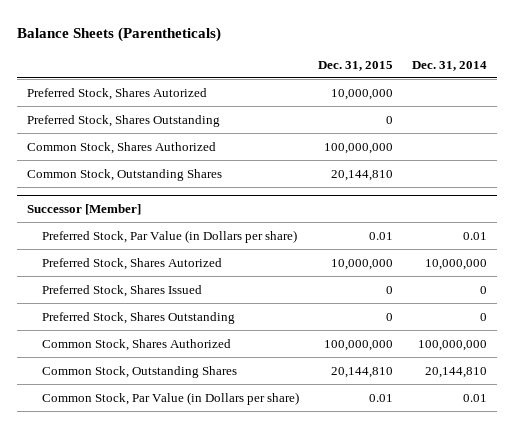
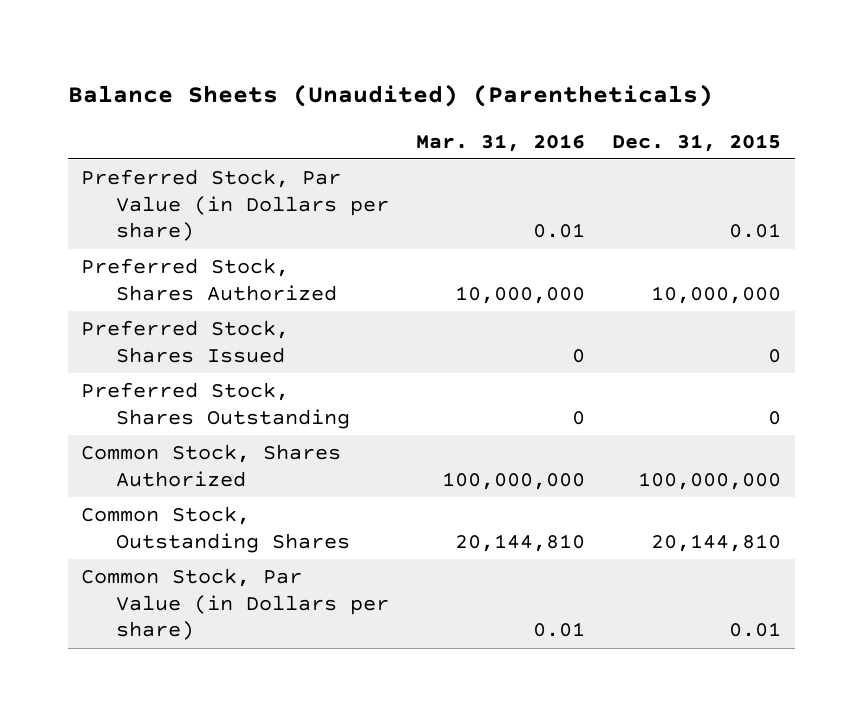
[17,26,222,42] Balance Sheets (Parentheticals) -> [67,83,713,107] Balance Sheets (Unaudited) (Parentheticals)
[412,60,488,71] Dec. 31, 2014 -> none
none -> [415,133,585,152] Mar. 31, 2016
[26,87,207,100] Preferred Stock, Shares Autorized -> none
[26,114,220,127] Preferred Stock, Shares Outstanding -> none
[26,141,216,154] Common Stock, Shares Authorized -> none
[26,168,222,181] Common Stock, Outstanding Shares -> none
[26,203,141,215] Successor [Member] -> none
[41,257,222,270] Preferred Stock, Shares Autorized -> [81,258,337,301] Preferred Stock, Shares Authorized

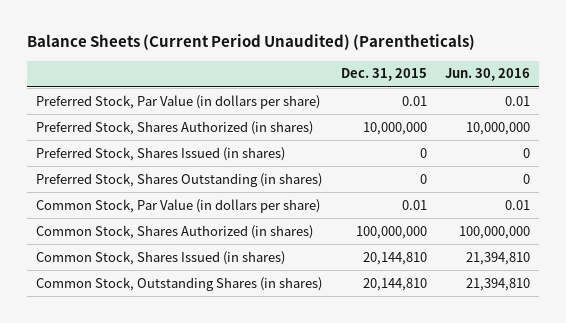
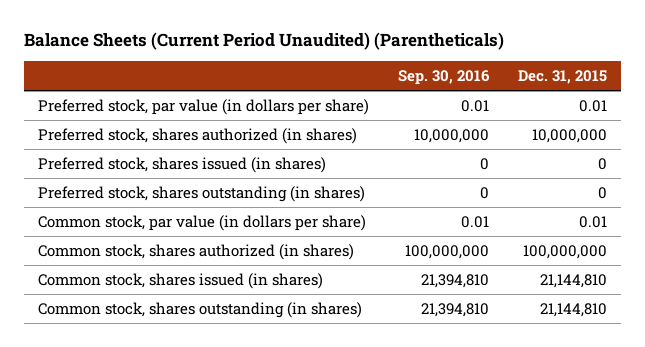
[444,68,530,82] Jun. 30, 2016 -> none
none -> [398,70,491,86] Sep. 30, 2016
[36,94,321,109] Preferred Stock, Par Value (in dollars per share) -> [38,98,370,115] Preferred stock, par value (in dollars per share)
[36,120,314,135] Preferred Stock, Shares Authorized (in shares) -> [38,127,358,144] Preferred stock, shares authorized (in shares)
[36,146,286,161] Preferred Stock, Shares Issued (in shares) -> [38,156,327,173] Preferred stock, shares issued (in shares)
[36,172,323,187] Preferred Stock, Shares Outstanding (in shares) -> [38,185,366,202] Preferred stock, shares outstanding (in shares)
[36,198,321,213] Common Stock, Par Value (in dollars per share) -> [38,214,367,231] Common stock, par value (in dollars per share)
[36,224,314,239] Common Stock, Shares Authorized (in shares) -> [38,243,355,260] Common stock, shares authorized (in shares)
[36,250,286,265] Common Stock, Shares Issued (in shares) -> [38,272,324,289] Common stock, shares issued (in shares)
[362,251,427,265] 20,144,810 -> [539,273,607,288] 21,144,810
[36,276,323,291] Common Stock, Outstanding Shares (in shares) -> [38,301,363,318] Common stock, shares outstanding (in shares)
[362,277,427,291] 20,144,810 -> [539,302,607,317] 21,144,810

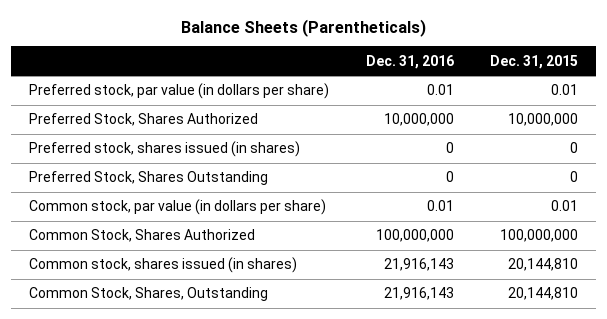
[23,32,504,51] Balance Sheets (Current Period Unaudited) (Parentheticals) -> [180,18,426,37] Balance Sheets (Parentheticals)
[398,70,491,86] Sep. 30, 2016 -> none
none -> [365,54,454,69] Dec. 31, 2016
[38,127,358,144] Preferred stock, shares authorized (in shares) -> [29,113,259,127] Preferred Stock, Shares Authorized
[38,185,366,202] Preferred stock, shares outstanding (in shares) -> [29,171,269,186] Preferred Stock, Shares Outstanding
[38,243,355,260] Common stock, shares authorized (in shares) -> [29,229,256,243] Common Stock, Shares Authorized
[539,273,607,288] 21,144,810 -> [507,258,578,272] 20,144,810
[38,301,363,318] Common stock, shares outstanding (in shares) -> [29,287,269,302] Common Stock, Shares, Outstanding
[539,302,607,317] 21,144,810 -> [507,287,578,301] 20,144,810

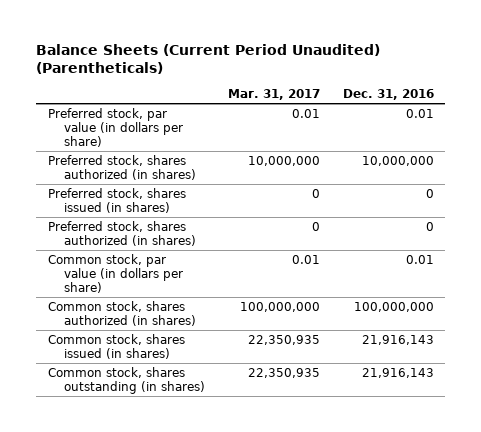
[180,18,426,37] Balance Sheets (Parentheticals) -> [36,43,381,75] Balance Sheets (Current Period Unaudited) (Parentheticals)
[489,54,578,69] Dec. 31, 2015 -> none
none -> [227,89,320,101] Mar. 31, 2017
[29,113,259,127] Preferred Stock, Shares Authorized -> [47,154,196,180] Preferred stock, shares authorized (in shares)
[29,171,269,186] Preferred Stock, Shares Outstanding -> [47,220,196,246] Preferred stock, shares authorized (in shares)
[29,229,256,243] Common Stock, Shares Authorized -> [47,300,196,326] Common stock, shares authorized (in shares)
[29,287,269,302] Common Stock, Shares, Outstanding -> [47,366,205,394] Common stock, shares outstanding (in shares)

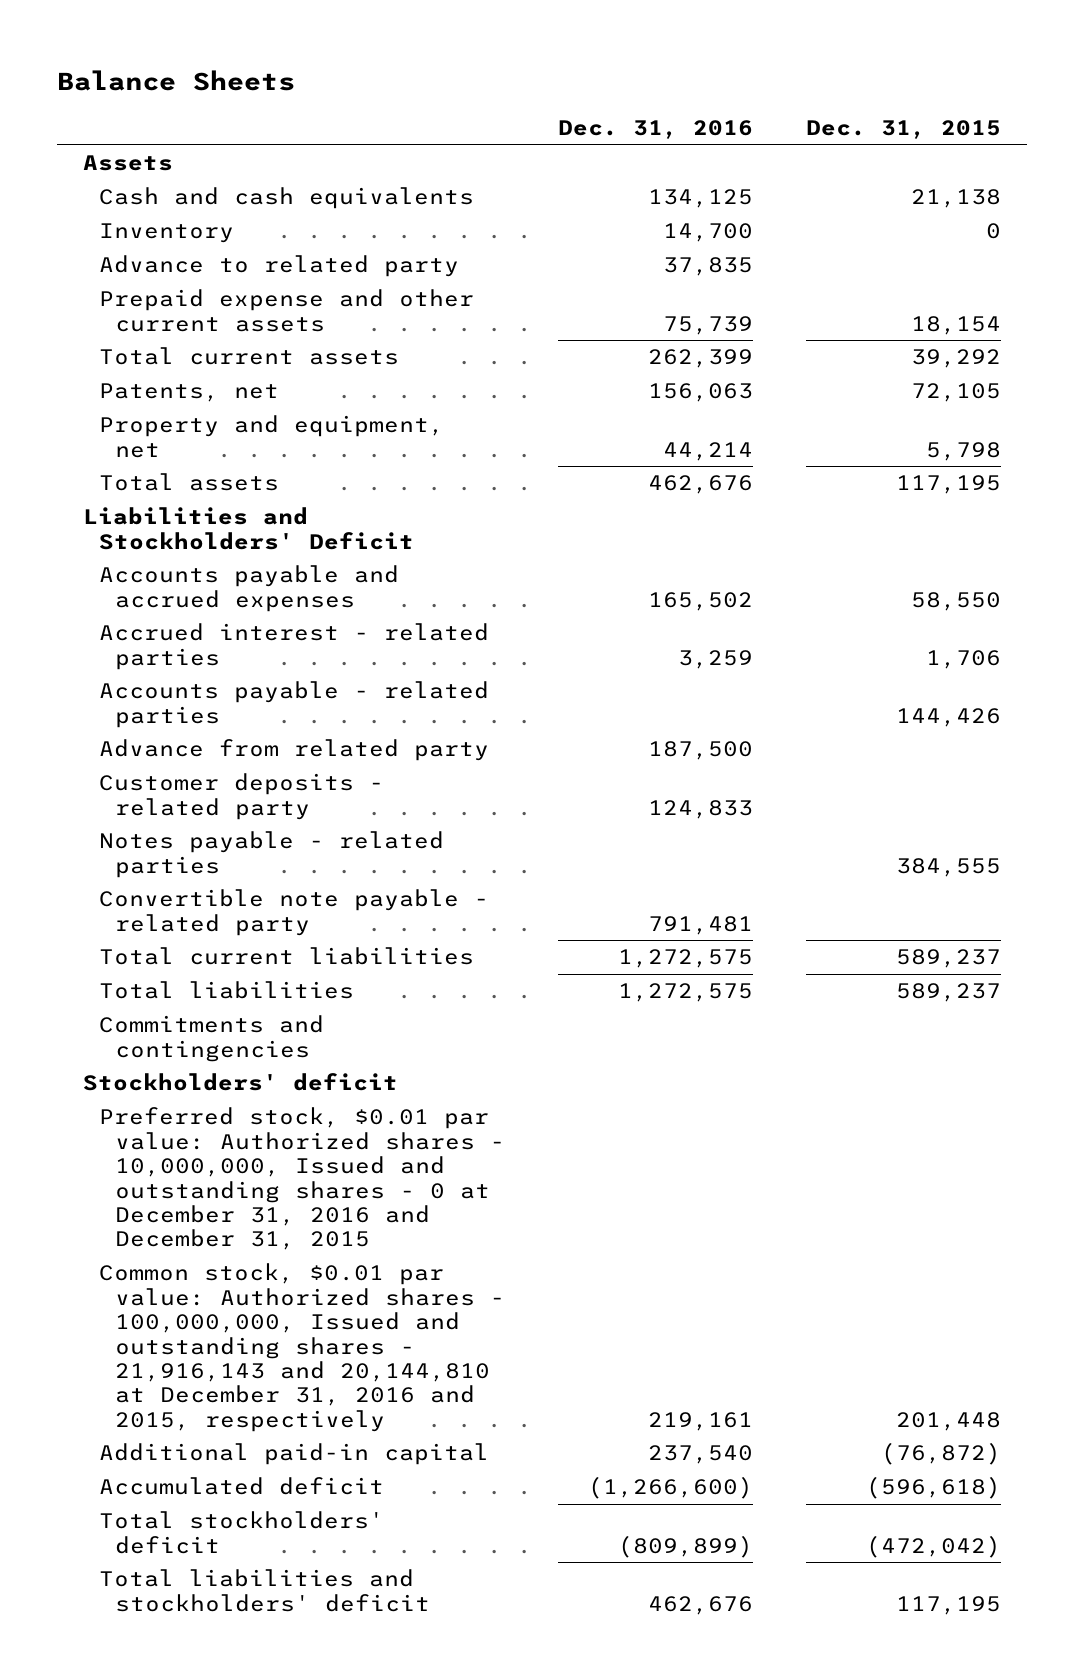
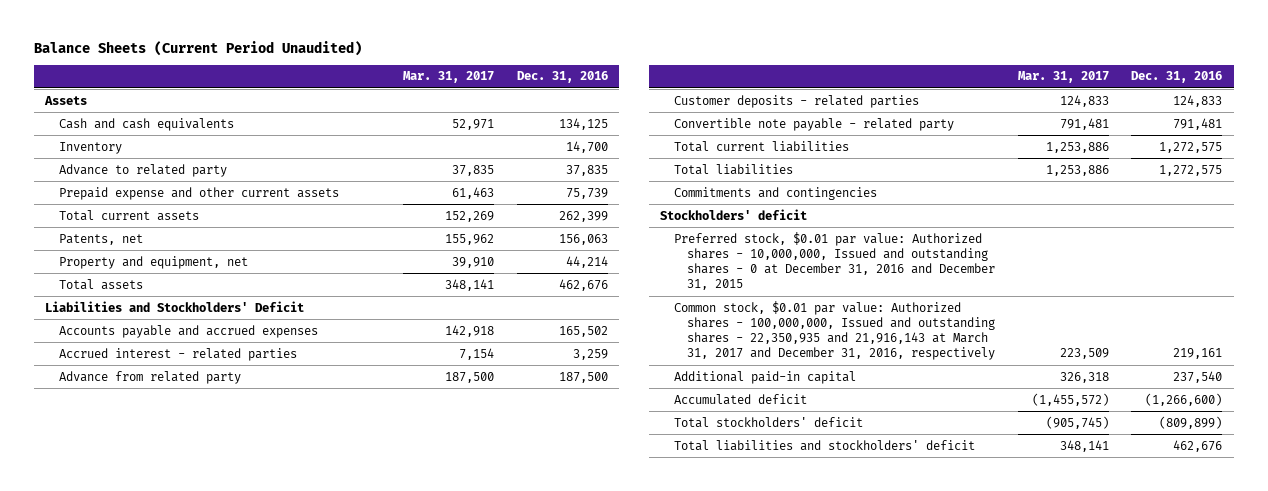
[56,69,295,91] Balance Sheets -> [34,40,363,56] Balance Sheets (Current Period Unaudited)
[806,120,1002,140] Dec. 31, 2015 -> none
none -> [403,71,495,84] Mar. 31, 2017
[99,681,490,728] Accounts payable - related parties -> none
[99,831,445,878] Notes payable - related parties -> none
[99,773,385,820] Customer deposits - related party -> [673,94,919,108] Customer deposits - related parties
[99,1263,506,1432] Common stock, $0.01 par value: Authorized shares - 100,000,000, Issued and outstanding shares - 21,916,143 and 20,144,810 at December 31, 2016 and 2015, respectively -> [673,300,996,361] Common stock, $0.01 par value: Authorized shares - 100,000,000, Issued and outstanding shares - 22,350,935 and 21,916,143 at March 31, 2017 and December 31, 2016, respectively

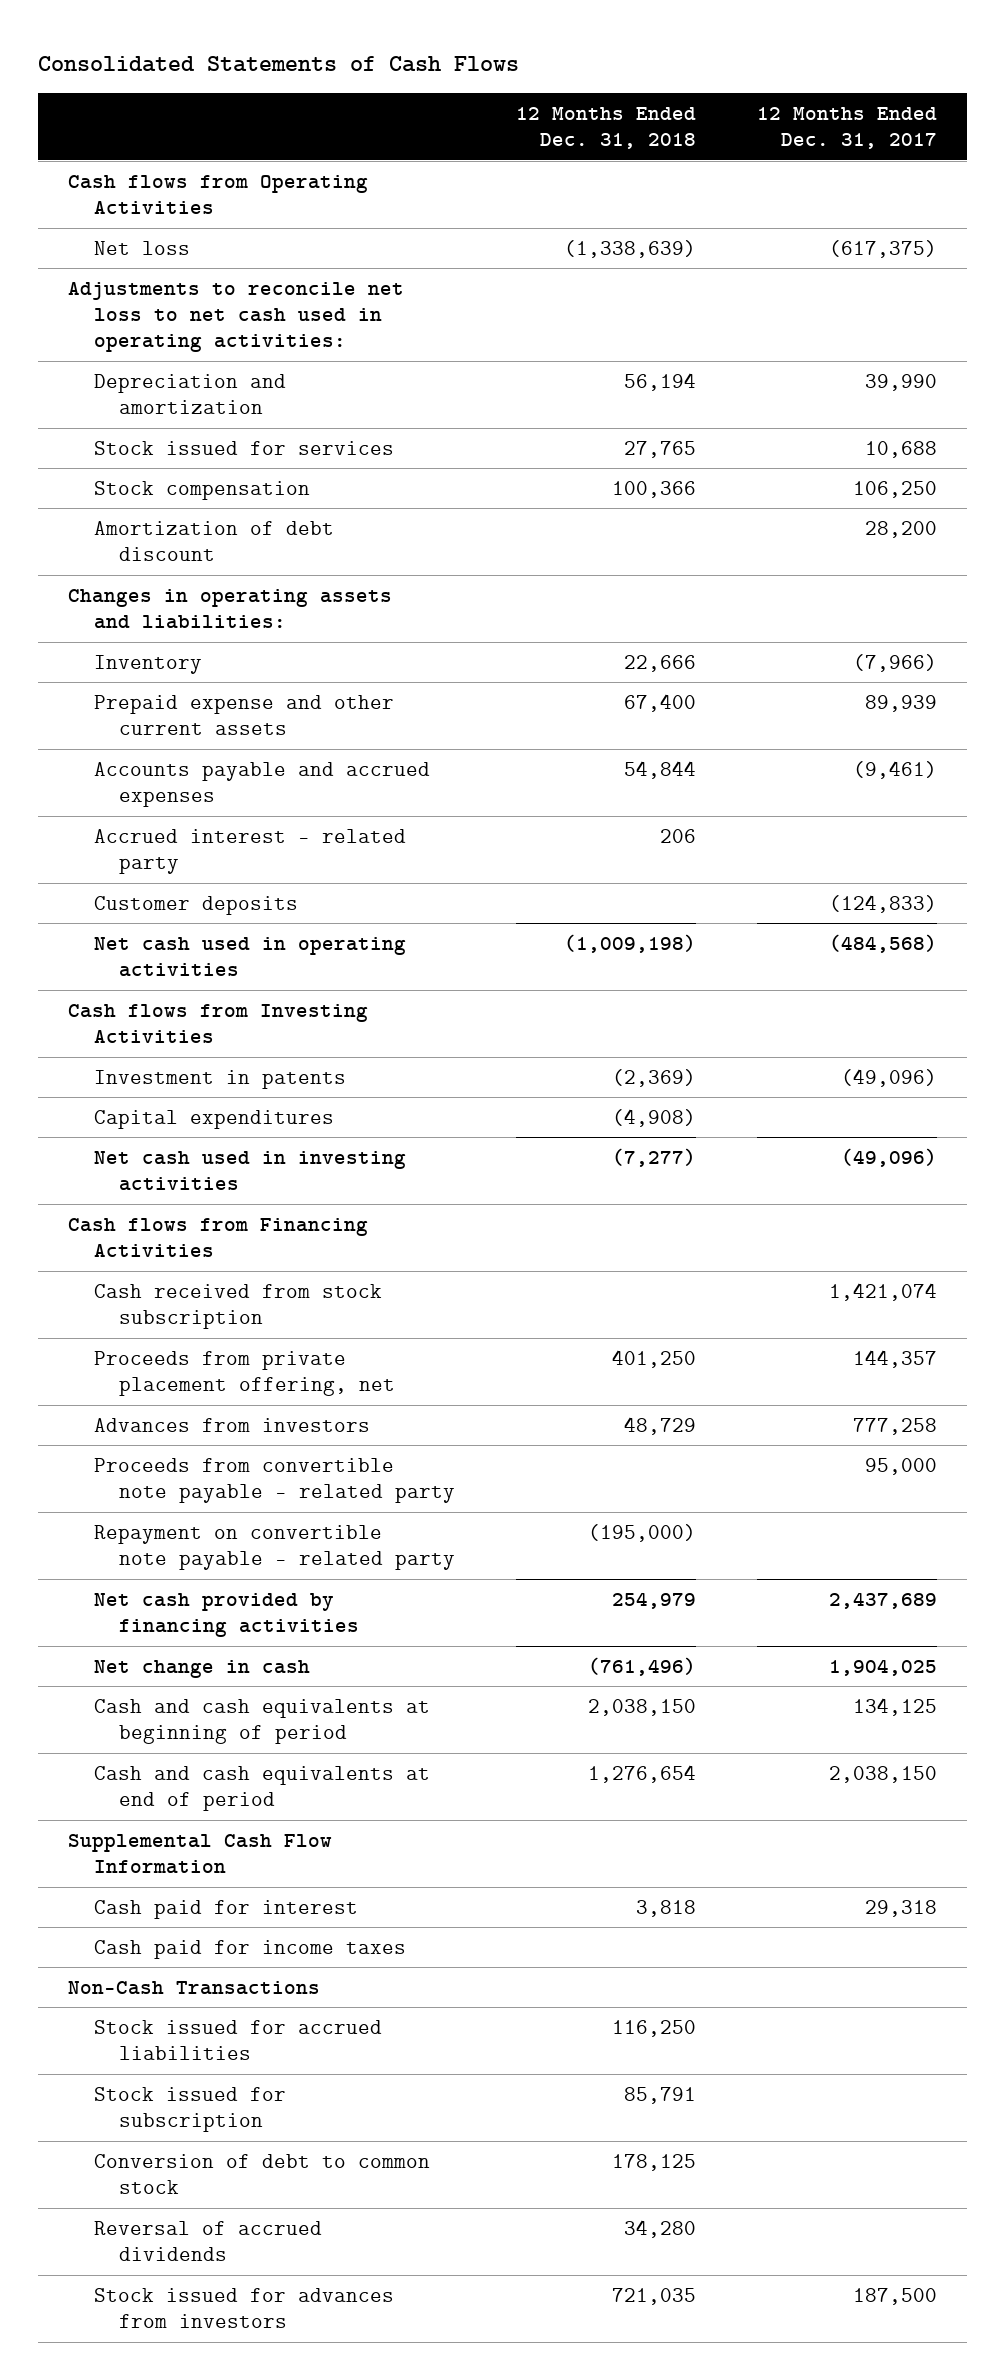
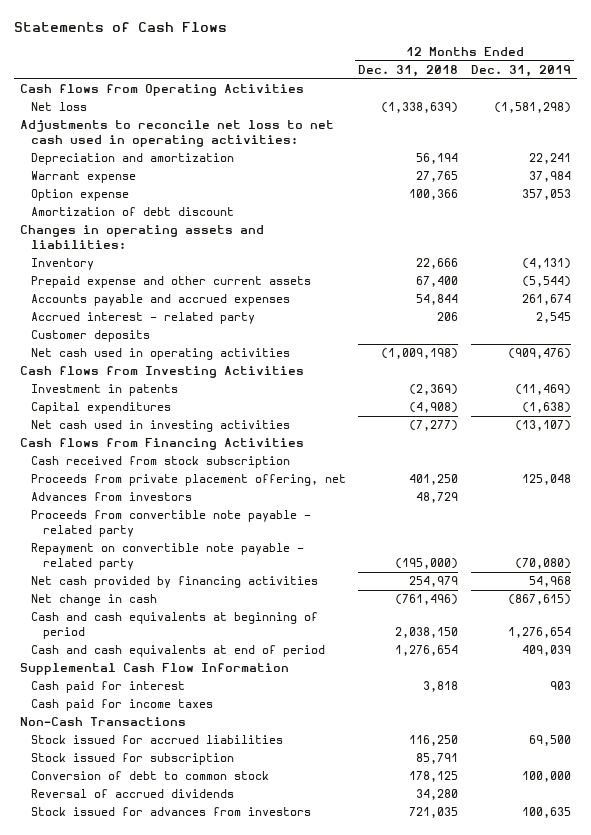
[37,56,519,73] Consolidated Statements of Cash Flows -> [13,21,227,32] Statements of Cash Flows
[756,106,937,150] 12 Months Ended Dec. 31, 2017 -> none
none -> [470,65,571,78] Dec. 31, 2019
[93,440,394,455] Stock issued for services -> [31,171,137,184] Warrant expense
[93,480,310,500] Stock compensation -> [31,189,130,202] Option expense

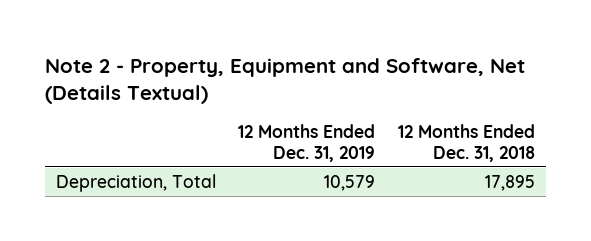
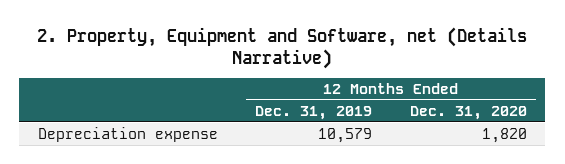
[45,57,526,105] Note 2 - Property, Equipment and Software, Net (Details Textual) -> [37,26,528,69] 2. Property, Equipment and Software, net (Details Narrative)
[397,124,535,162] 12 Months Ended Dec. 31, 2018 -> none
none -> [409,105,527,120] Dec. 31, 2020
[56,174,217,193] Depreciation, Total -> [37,126,218,142] Depreciation expense

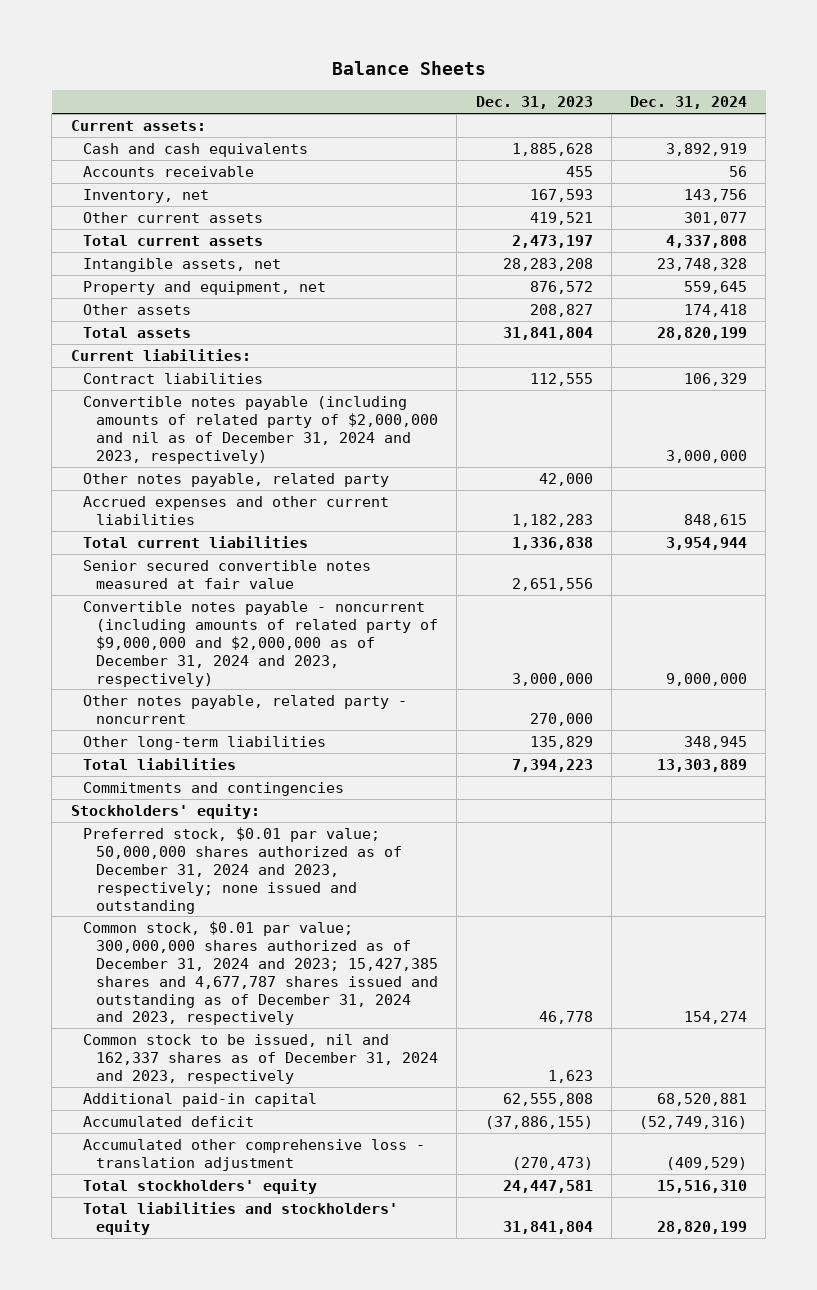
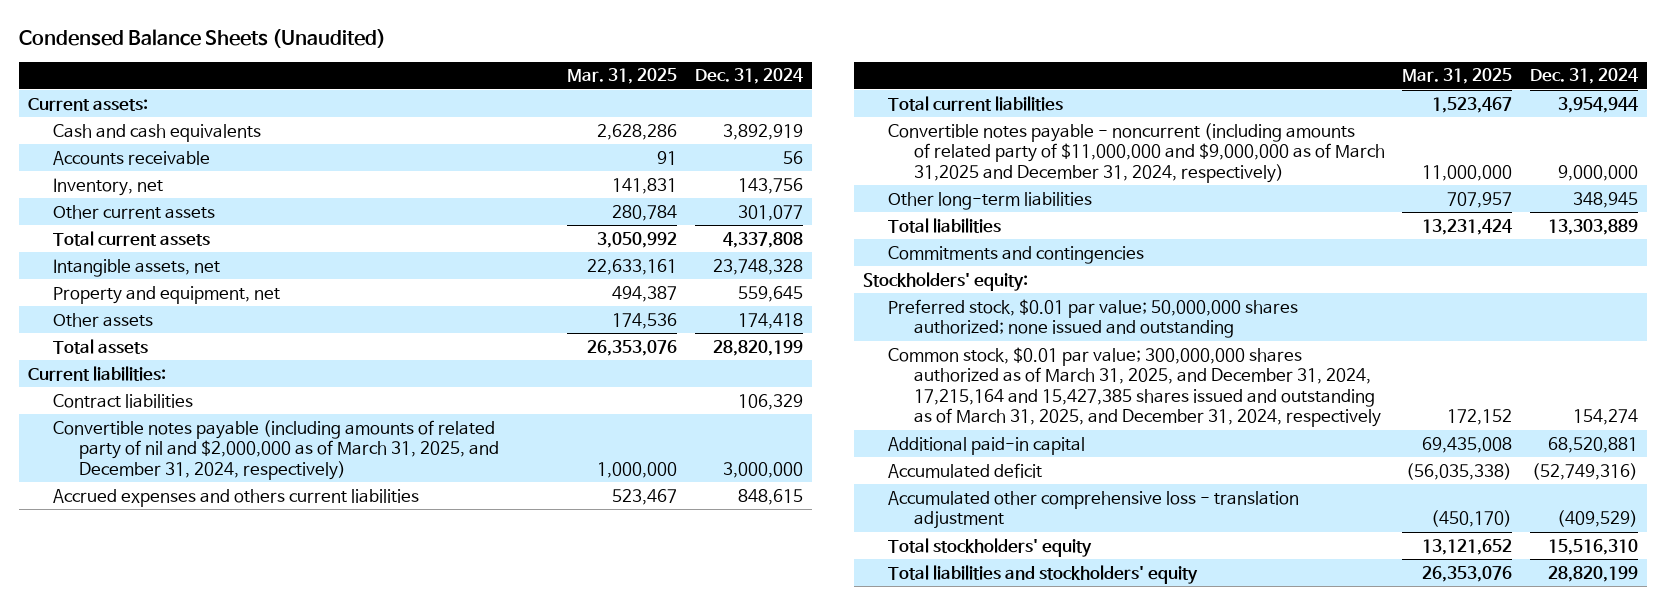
[331,61,486,76] Balance Sheets -> [18,28,386,48] Condensed Balance Sheets (Unaudited)
[475,96,593,110] Dec. 31, 2023 -> none
none -> [567,68,678,85] Mar. 31, 2025
[83,472,390,487] Other notes payable, related party -> none
[83,395,439,464] Convertible notes payable (including amounts of related party of $2,000,000 and nil as of December 31, 2024 and 2023, respectively) -> [53,419,499,480] Convertible notes payable (including amounts of related party of nil and $2,000,000 as of March 31, 2025, and December 31, 2024, respectively)
[83,495,390,525] Accrued expenses and other current liabilities -> [53,488,420,507] Accrued expenses and others current liabilities
[83,559,372,589] Senior secured convertible notes measured at fair value -> none
[83,694,408,724] Other notes payable, related party - noncurrent -> none
[83,600,439,687] Convertible notes payable - noncurrent (including amounts of related party of $9,000,000 and $2,000,000 as of December 31, 2024 and 2023, respectively) -> [888,122,1385,183] Convertible notes payable - noncurrent (including amounts of related party of $11,000,000 and $9,000,000 as of March 31,2025 and December 31, 2024, respectively)
[83,1033,439,1084] Common stock to be issued, nil and 162,337 shares as of December 31, 2024 and 2023, respectively -> none
[83,826,403,914] Preferred stock, $0.01 par value; 50,000,000 shares authorized as of December 31, 2024 and 2023, respectively; none issued and outstanding -> [888,298,1299,339] Preferred stock, $0.01 par value; 50,000,000 shares authorized; none issued and outstanding
[83,920,439,1026] Common stock, $0.01 par value; 300,000,000 shares authorized as of December 31, 2024 and 2023; 15,427,385 shares and 4,677,787 shares issued and outstanding as of December 31, 2024 and 2023, respectively -> [888,346,1381,428] Common stock, $0.01 par value; 300,000,000 shares authorized as of March 31, 2025, and December 31, 2024, 17,215,164 and 15,427,385 shares issued and outstanding as of March 31, 2025, and December 31, 2024, respectively

